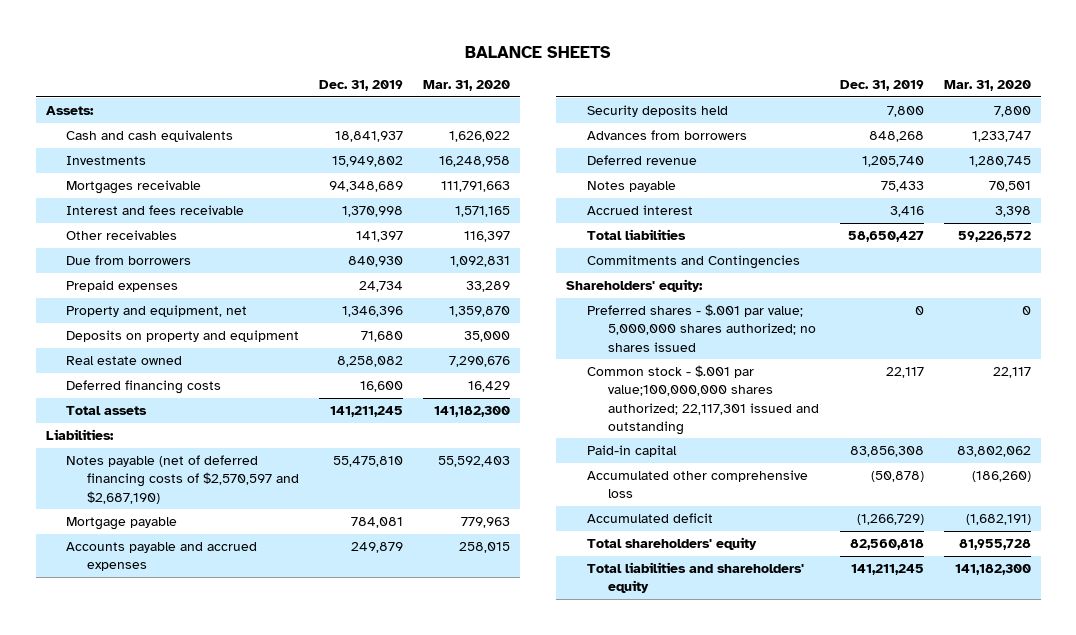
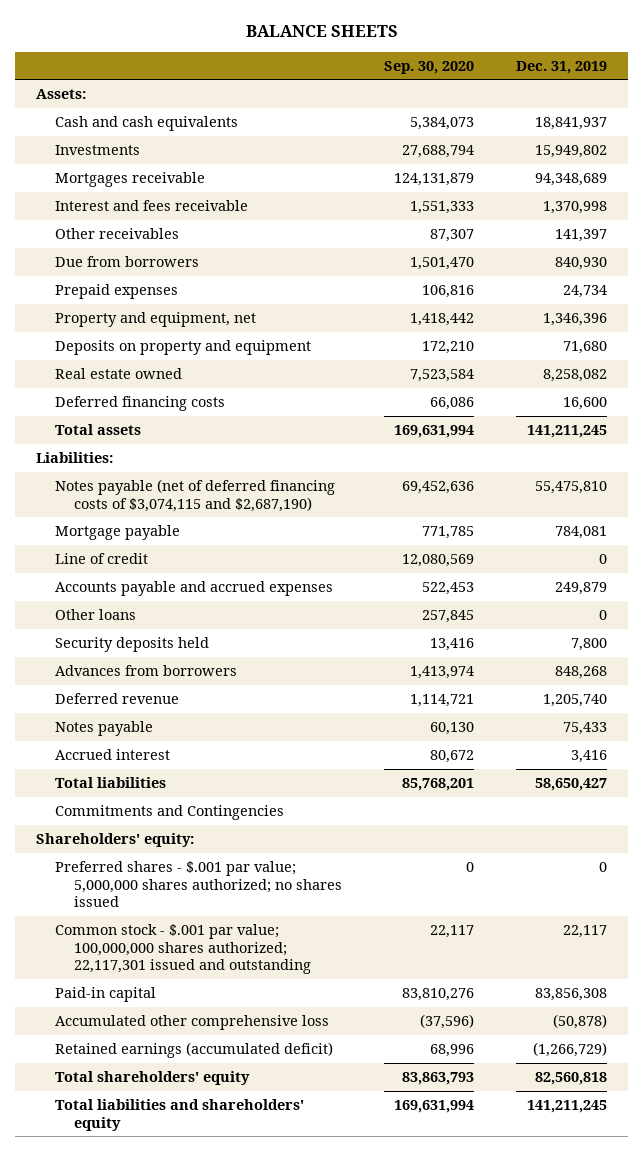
[423,80,511,92] Mar. 31, 2020 -> none
none -> [383,60,474,74] Sep. 30, 2020
[66,455,300,504] Notes payable (net of deferred financing costs of $2,570,597 and $2,687,190) -> [55,479,336,512] Notes payable (net of deferred financing costs of $3,074,115 and $2,687,190)
none -> [55,553,149,565] Line of credit
none -> [55,609,137,621] Other loans
[586,365,819,435] Common stock - $.001 par value;100,000,000 shares authorized; 22,117,301 issued and outstanding -> [55,924,311,975] Common stock - $.001 par value; 100,000,000 shares authorized; 22,117,301 issued and outstanding
[586,513,713,524] Accumulated deficit -> [55,1042,334,1059] Retained earnings (accumulated deficit)

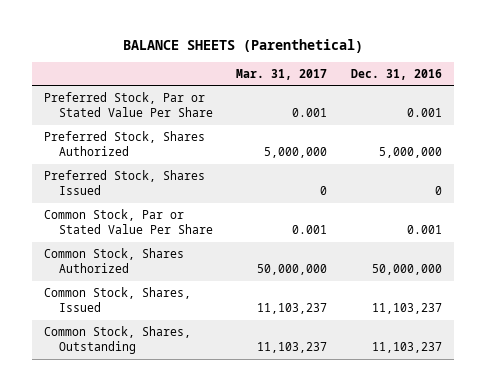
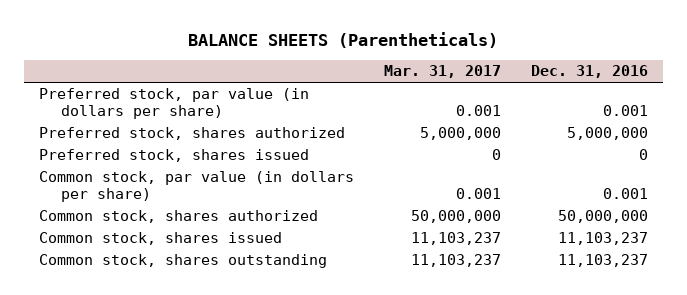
[123,39,364,54] BALANCE SHEETS (Parenthetical) -> [188,31,499,48] BALANCE SHEETS (Parentheticals)
[44,91,213,117] Preferred Stock, Par or Stated Value Per Share -> [38,88,309,120] Preferred stock, par value (in dollars per share)
[44,130,206,156] Preferred Stock, Shares Authorized -> [38,127,345,141] Preferred stock, shares authorized
[44,169,206,195] Preferred Stock, Shares Issued -> [38,149,309,163] Preferred stock, shares issued
[44,208,213,234] Common Stock, Par or Stated Value Per Share -> [38,171,354,203] Common stock, par value (in dollars per share)
[44,247,185,273] Common Stock, Shares Authorized -> [38,210,318,224] Common stock, shares authorized
[44,286,192,312] Common Stock, Shares, Issued -> [38,232,282,246] Common stock, shares issued
[44,325,192,354] Common Stock, Shares, Outstanding -> [38,254,327,269] Common stock, shares outstanding

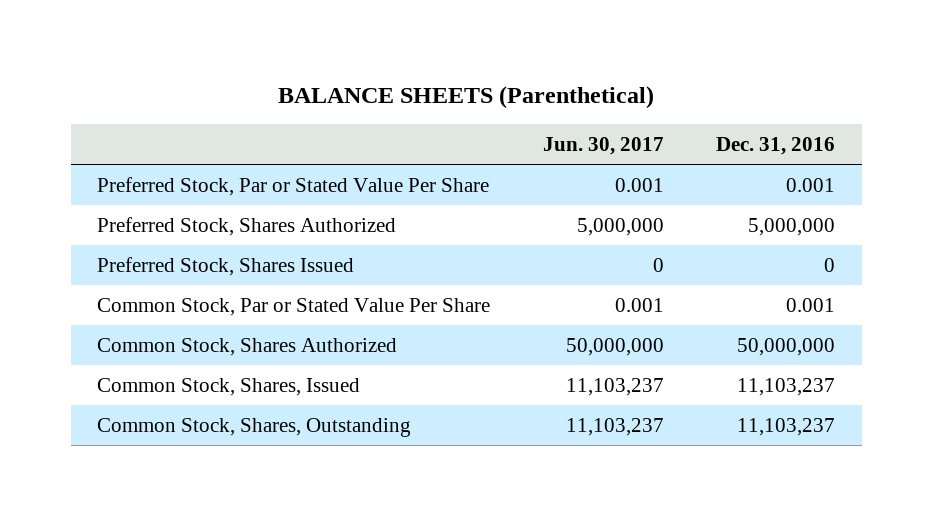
[188,31,499,48] BALANCE SHEETS (Parentheticals) -> [278,86,655,110] BALANCE SHEETS (Parenthetical)
[383,65,501,79] Mar. 31, 2017 -> none
none -> [542,137,664,156] Jun. 30, 2017
[38,88,309,120] Preferred stock, par value (in dollars per share) -> [97,176,490,196] Preferred Stock, Par or Stated Value Per Share
[38,127,345,141] Preferred stock, shares authorized -> [97,216,397,236] Preferred Stock, Shares Authorized
[38,149,309,163] Preferred stock, shares issued -> [97,256,355,276] Preferred Stock, Shares Issued
[38,171,354,203] Common stock, par value (in dollars per share) -> [97,297,491,316] Common Stock, Par or Stated Value Per Share
[38,210,318,224] Common stock, shares authorized -> [97,337,398,356] Common Stock, Shares Authorized
[38,232,282,246] Common stock, shares issued -> [97,377,361,396] Common Stock, Shares, Issued
[38,254,327,269] Common stock, shares outstanding -> [97,417,412,437] Common Stock, Shares, Outstanding

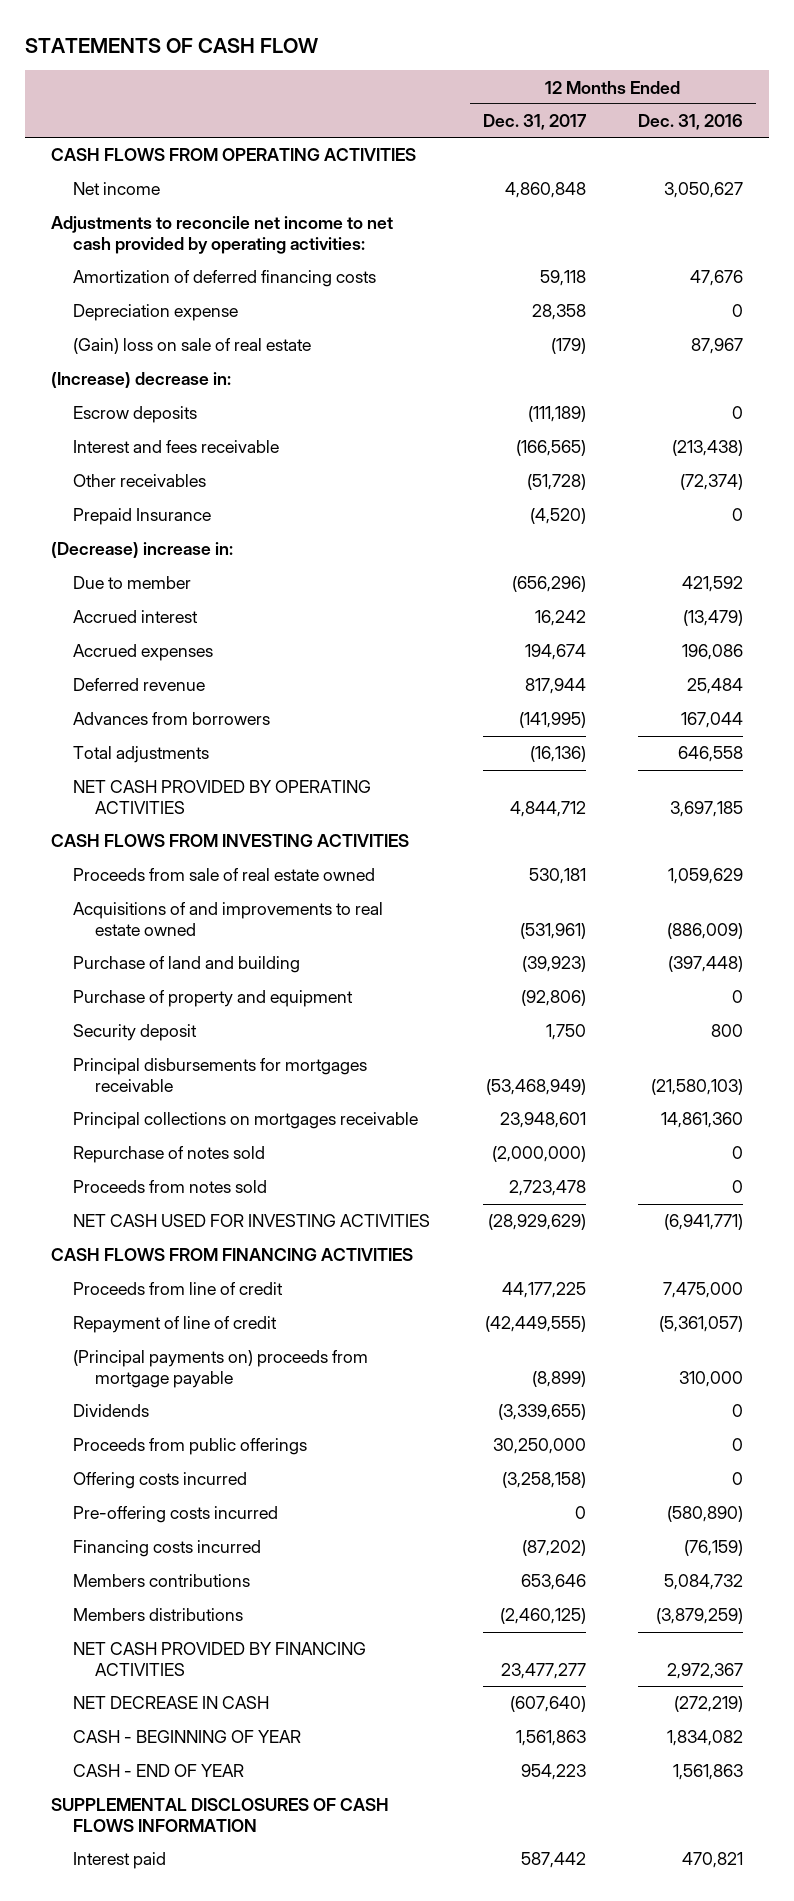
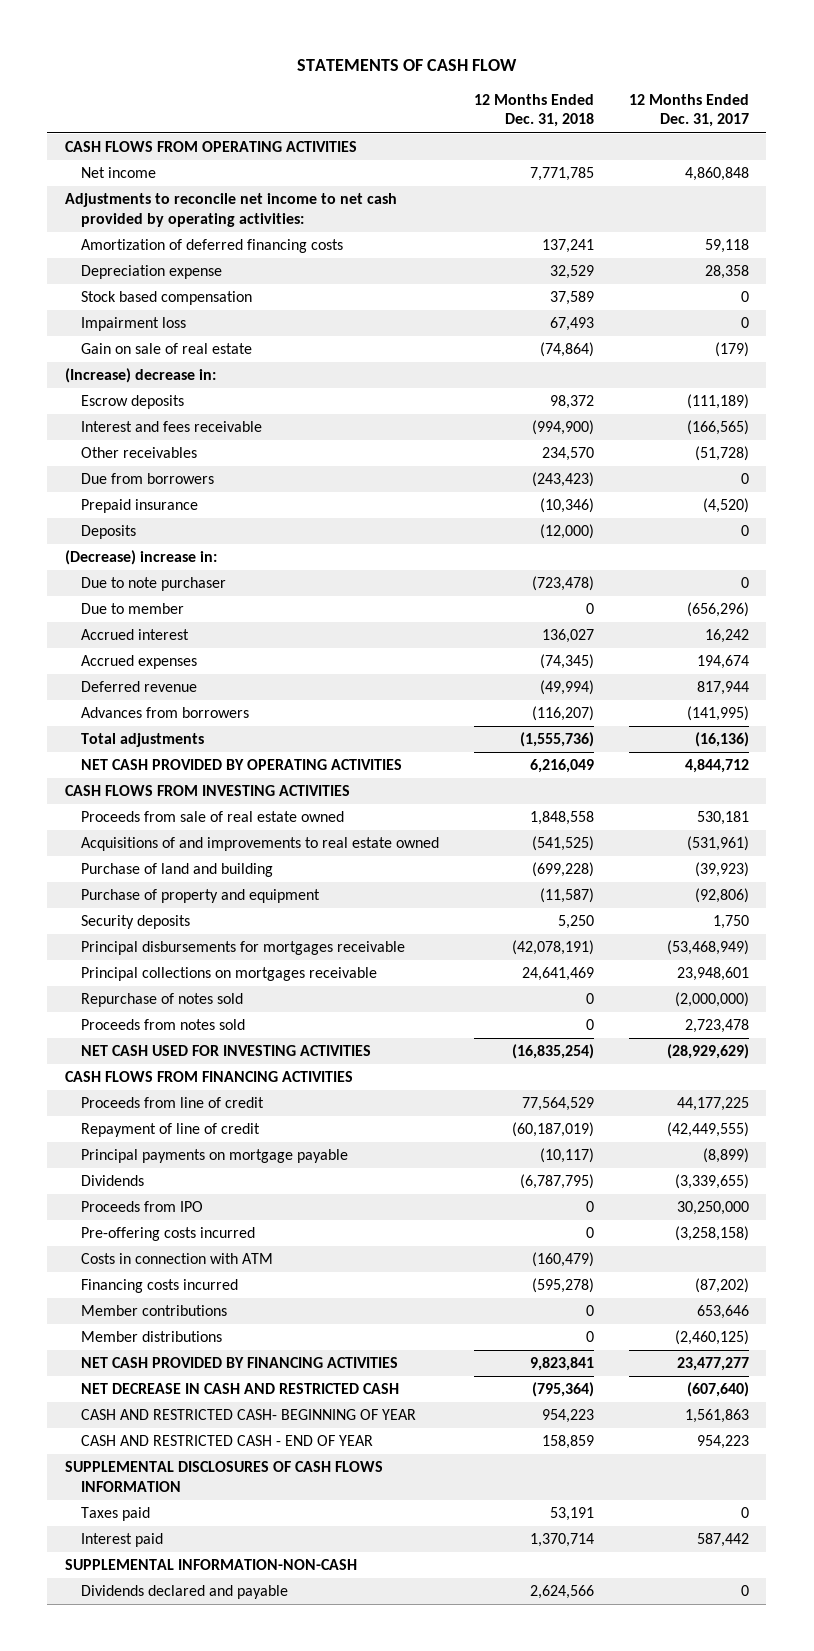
[638,114,744,131] Dec. 31, 2016 -> none
none -> [474,93,595,128] 12 Months Ended Dec. 31, 2018
none -> [81,291,253,306] Stock based compensation
none -> [81,317,187,332] Impairment loss
[73,338,312,355] (Gain) loss on sale of real estate -> [81,343,253,355] Gain on sale of real estate
none -> [81,473,215,485] Due from borrowers
[73,508,212,526] Prepaid Insurance -> [81,499,199,514] Prepaid insurance
none -> [81,525,137,540] Deposits
none -> [81,577,227,592] Due to note purchaser
[73,1024,198,1042] Security deposit -> [81,915,191,930] Security deposits
[73,1350,369,1389] (Principal payments on) proceeds from mortgage payable -> [81,1149,349,1164] Principal payments on mortgage payable
[73,1472,248,1490] Offering costs incurred -> none
[73,1438,308,1456] Proceeds from public offerings -> [81,1201,204,1213] Proceeds from IPO
[574,1506,586,1520] 0 -> [675,1226,750,1242] (3,258,158)
none -> [81,1253,274,1265] Costs in connection with ATM
[73,1574,251,1588] Members contributions -> [81,1305,228,1317] Member contributions
[73,1608,244,1622] Members distributions -> [81,1331,223,1343] Member distributions
[73,1696,270,1710] NET DECREASE IN CASH -> [81,1383,400,1395] NET DECREASE IN CASH AND RESTRICTED CASH
[73,1730,302,1744] CASH - BEGINNING OF YEAR -> [81,1409,417,1421] CASH AND RESTRICTED CASH- BEGINNING OF YEAR
[73,1764,245,1778] CASH - END OF YEAR -> [81,1435,374,1447] CASH AND RESTRICTED CASH - END OF YEAR
none -> [81,1507,151,1522] Taxes paid
none -> [64,1559,357,1571] SUPPLEMENTAL INFORMATION-NON-CASH
none -> [81,1585,289,1600] Dividends declared and payable

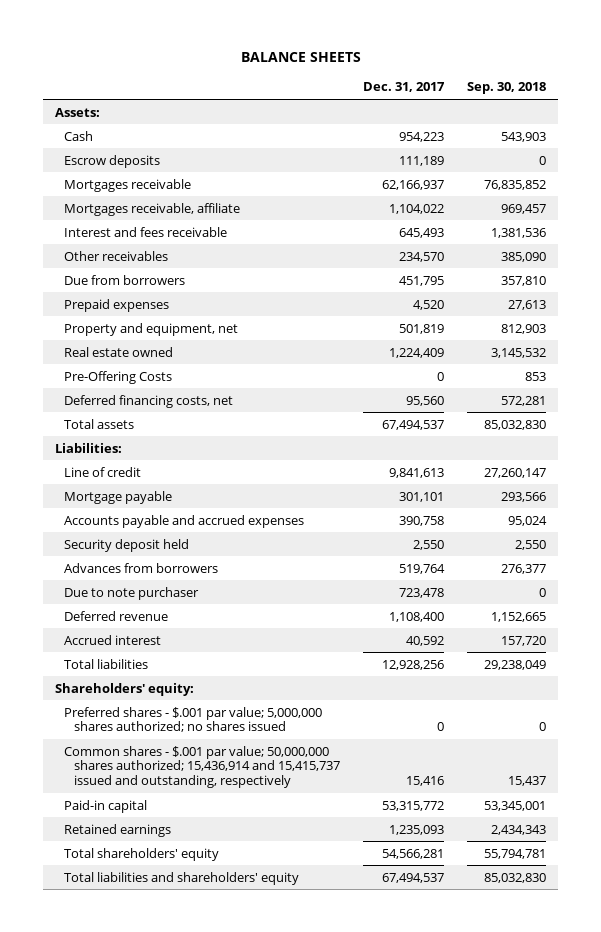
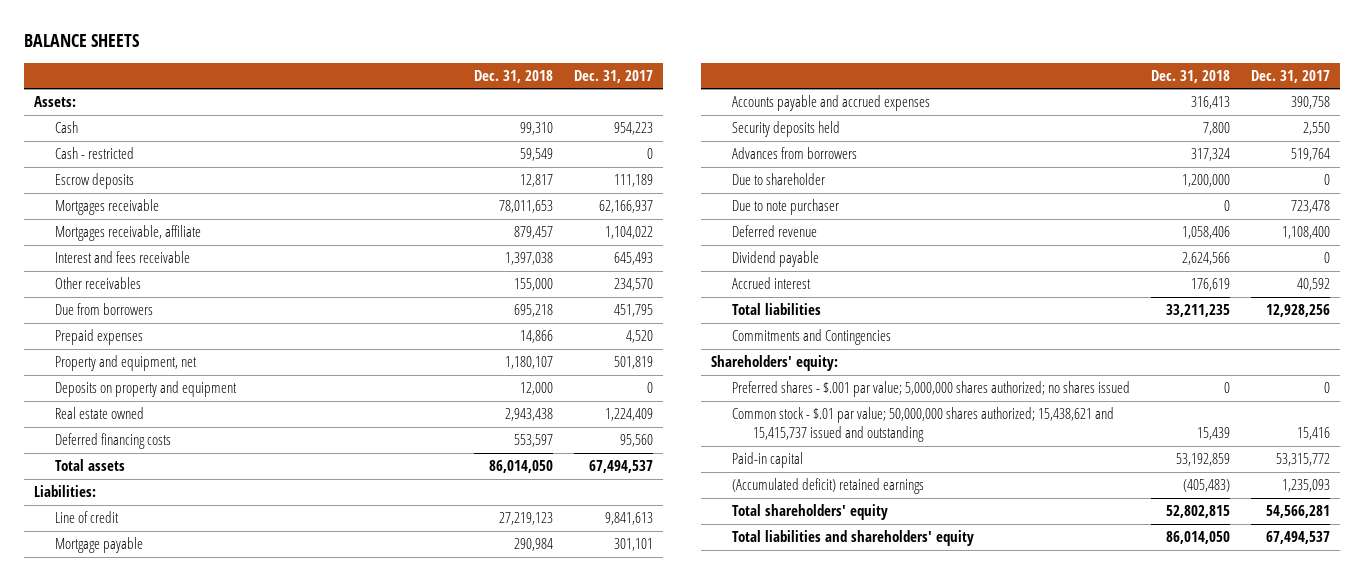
[467,82,547,95] Sep. 30, 2018 -> none
none -> [473,69,553,83] Dec. 31, 2018
none -> [55,147,135,160] Cash - restricted
none -> [55,381,238,398] Deposits on property and equipment
[64,370,173,384] Pre-Offering Costs -> none
[64,394,234,408] Deferred financing costs, net -> [55,433,172,450] Deferred financing costs
[64,538,190,552] Security deposit held -> [732,121,841,138] Security deposits held
none -> [732,173,826,186] Due to shareholder
none -> [732,251,820,268] Dividend payable
none -> [732,329,892,346] Commitments and Contingencies
[64,745,340,789] Common shares - $.001 par value; 50,000,000 shares authorized; 15,436,914 and 15,415,737 issued and outstanding, respectively -> [732,407,1115,443] Common stock - $.01 par value; 50,000,000 shares authorized; 15,438,621 and 15,415,737 issued and outstanding
[64,823,172,837] Retained earnings -> [732,478,925,495] (Accumulated deficit) retained earnings

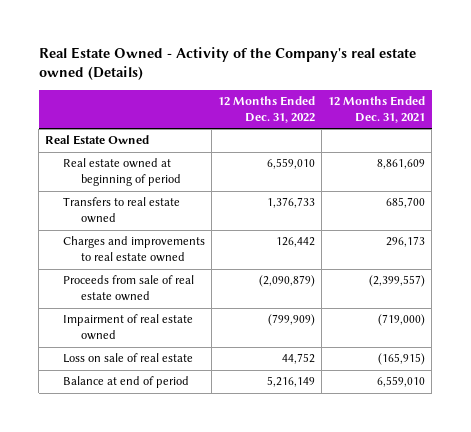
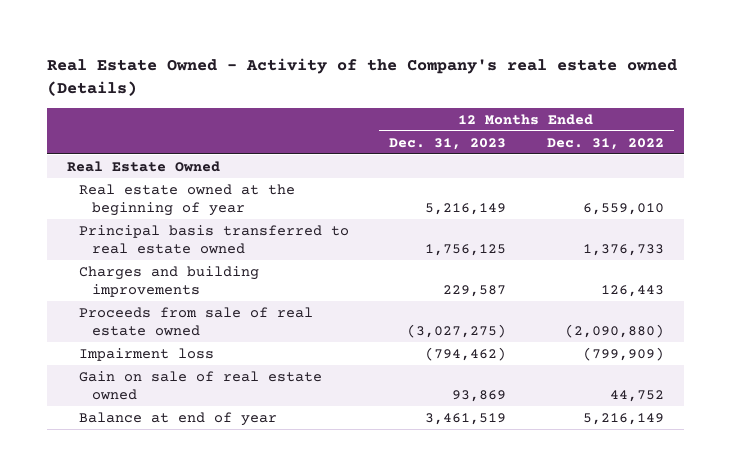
[328,95,426,123] 12 Months Ended Dec. 31, 2021 -> none
none -> [389,137,507,150] Dec. 31, 2023
[63,158,181,187] Real estate owned at beginning of period -> [79,183,296,217] Real estate owned at the beginning of year
[63,197,181,224] Transfers to real estate owned -> [79,224,350,255] Principal basis transferred to real estate owned
[63,236,206,263] Charges and improvements to real estate owned -> [79,265,260,298] Charges and building improvements
[276,237,316,248] 126,442 -> [600,285,664,298] 126,443
[259,275,316,288] (2,090,879) -> [564,324,664,339] (2,090,880)
[63,314,194,341] Impairment of real estate owned -> [79,347,215,361] Impairment loss
[63,353,194,364] Loss on sale of real estate -> [79,370,323,401] Gain on sale of real estate owned
[63,376,190,389] Balance at end of period -> [79,411,278,426] Balance at end of year

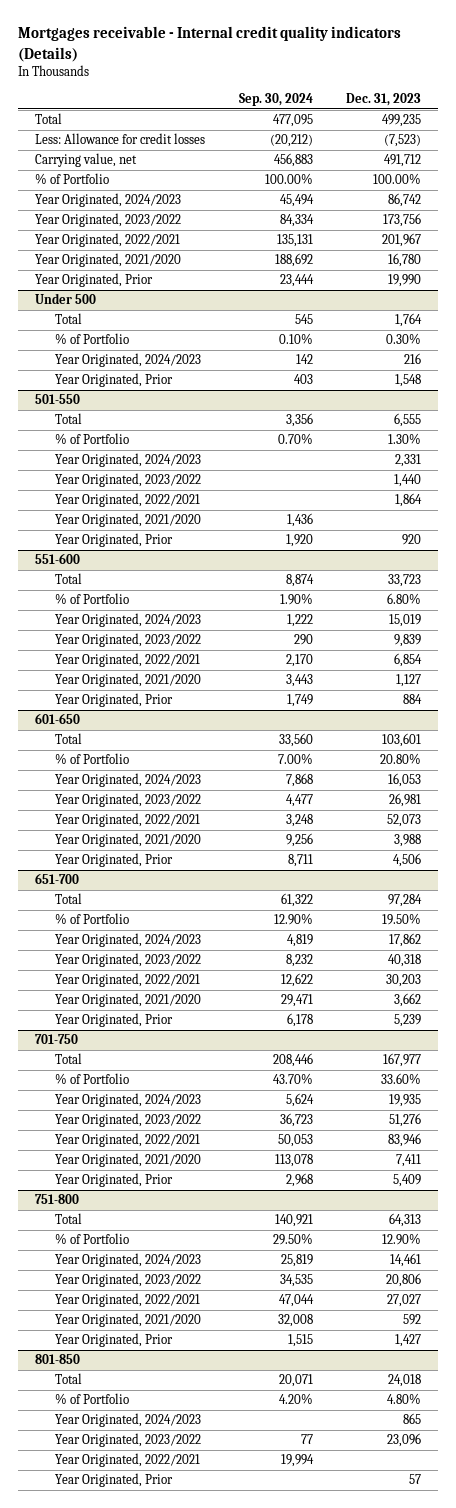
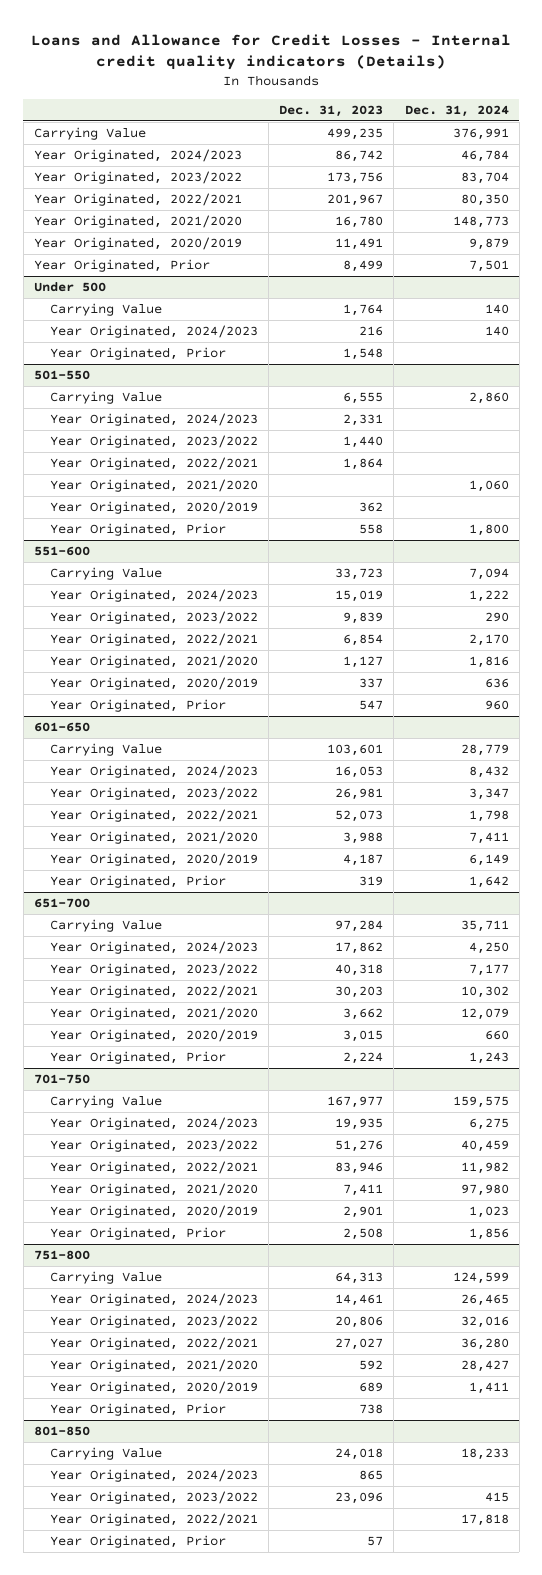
[18,26,402,62] Mortgages receivable - Internal credit quality indicators (Details) -> [31,33,512,71] Loans and Allowance for Credit Losses - Internal credit quality indicators (Details)
[238,93,313,107] Sep. 30, 2024 -> none
none -> [404,105,509,118] Dec. 31, 2024
[34,133,205,145] Less: Allowance for credit losses -> none
[34,153,137,168] Carrying value, net -> none
[34,173,109,185] % of Portfolio -> none
[34,113,62,125] Total -> [33,126,146,140] Carrying Value
none -> [33,236,242,250] Year Originated, 2020/2019
[388,274,422,288] 19,990 -> [343,259,384,272] 8,499
[55,333,130,345] % of Portfolio -> none
[55,313,83,325] Total -> [50,302,163,316] Carrying Value
[55,433,130,445] % of Portfolio -> none
[55,413,83,425] Total -> [50,390,163,404] Carrying Value
none -> [50,500,259,514] Year Originated, 2020/2019
[402,534,422,546] 920 -> [359,523,384,534] 558
[55,593,130,605] % of Portfolio -> none
[55,573,83,585] Total -> [50,566,163,580] Carrying Value
none -> [50,676,259,690] Year Originated, 2020/2019
[403,694,423,705] 884 -> [359,699,384,710] 547
[55,753,130,765] % of Portfolio -> none
[55,733,83,745] Total -> [50,742,163,756] Carrying Value
none -> [50,852,259,866] Year Originated, 2020/2019
[393,853,422,868] 4,506 -> [359,875,384,886] 319
[55,913,130,925] % of Portfolio -> none
[55,893,83,905] Total -> [50,918,163,932] Carrying Value
none -> [50,1028,259,1042] Year Originated, 2020/2019
[394,1014,422,1028] 5,239 -> [343,1051,384,1064] 2,224
[55,1073,130,1085] % of Portfolio -> none
[55,1053,83,1065] Total -> [50,1094,163,1108] Carrying Value
none -> [50,1204,259,1218] Year Originated, 2020/2019
[393,1174,422,1188] 5,409 -> [343,1227,384,1240] 2,508
[55,1233,130,1245] % of Portfolio -> none
[55,1213,83,1225] Total -> [50,1270,163,1284] Carrying Value
none -> [50,1380,259,1394] Year Originated, 2020/2019
[395,1334,422,1348] 1,427 -> [359,1403,384,1414] 738
[55,1393,130,1405] % of Portfolio -> none
[55,1373,83,1385] Total -> [50,1446,163,1460] Carrying Value

